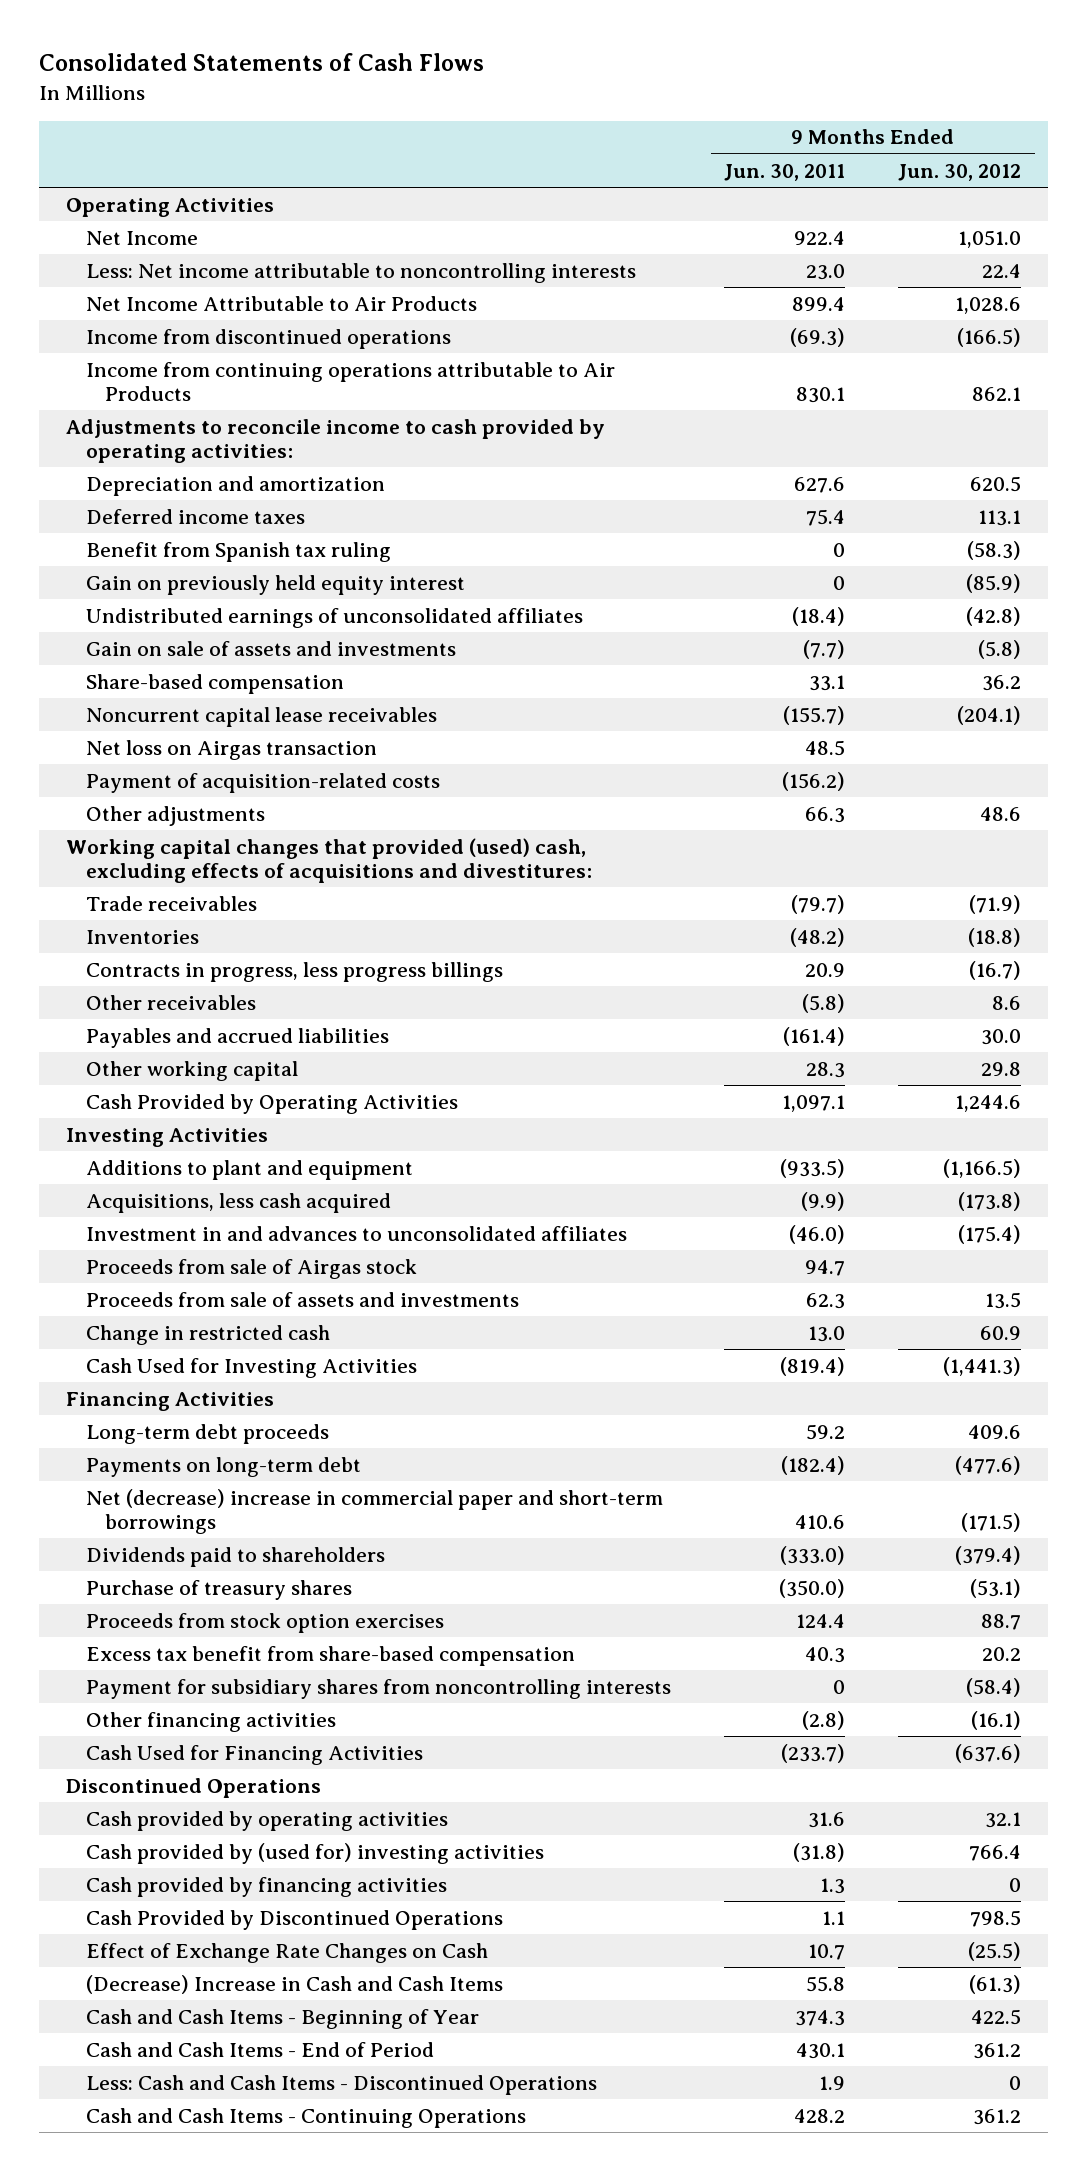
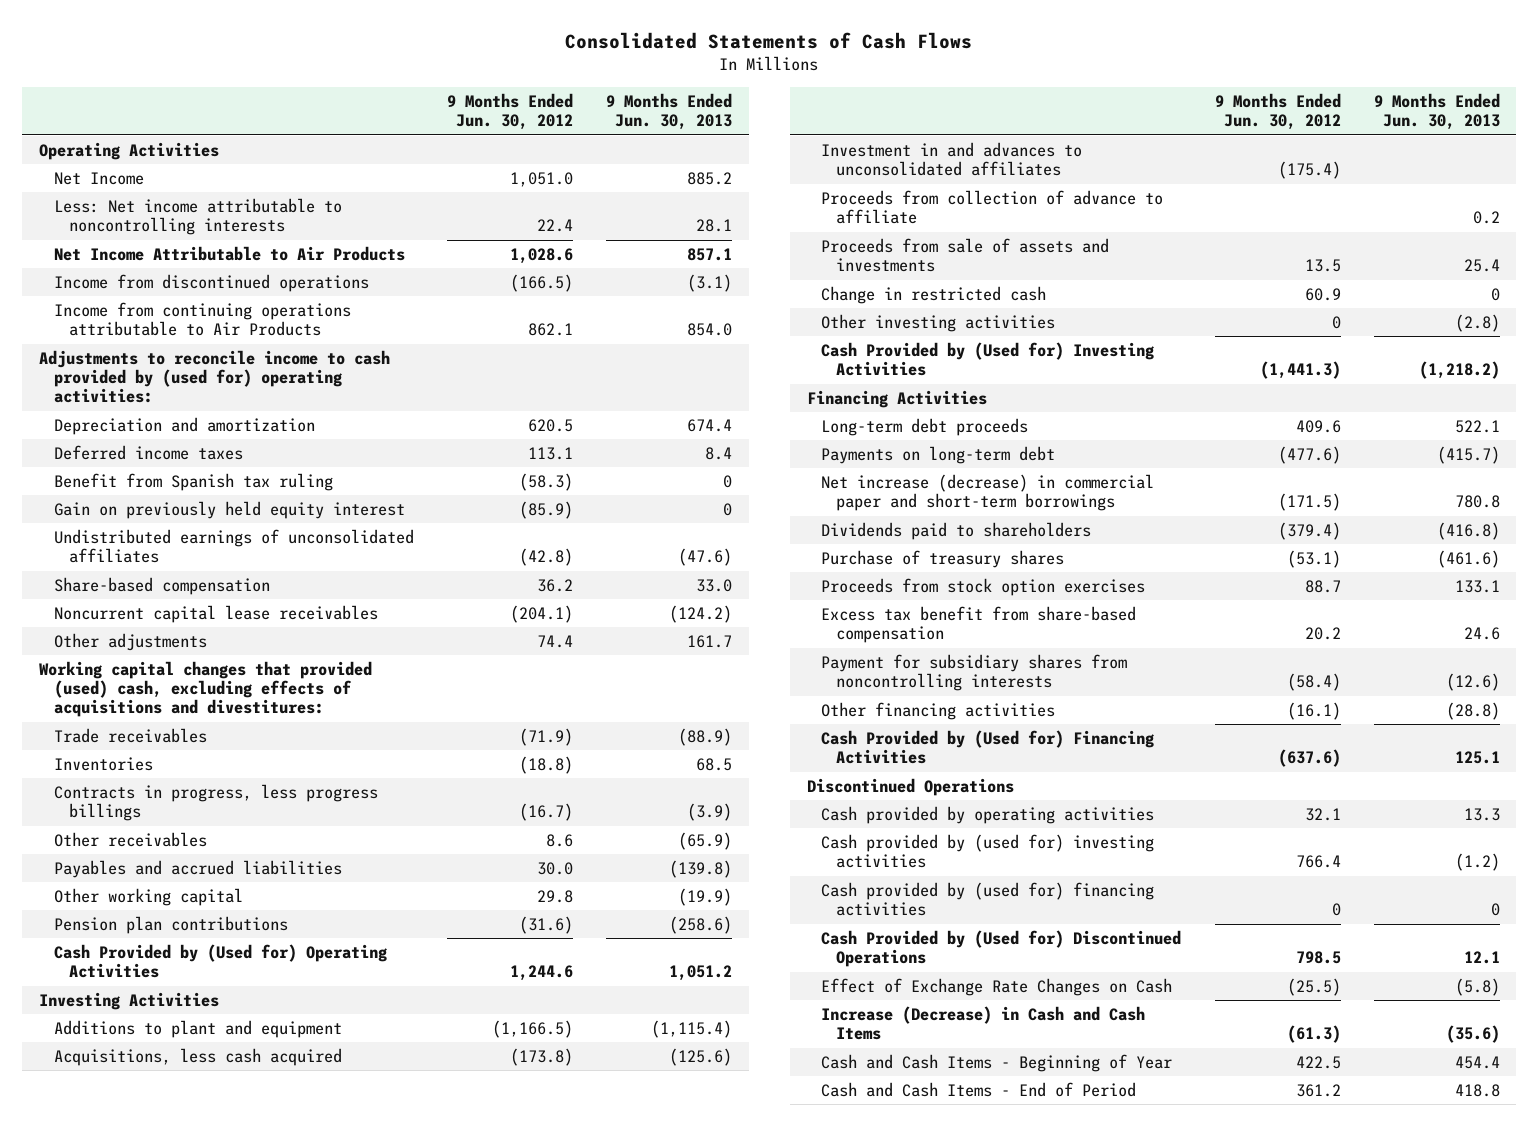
[723,163,845,181] Jun. 30, 2011 -> none
none -> [606,92,733,131] 9 Months Ended Jun. 30, 2013
[65,418,605,464] Adjustments to reconcile income to cash provided by operating activities: -> [38,350,390,404] Adjustments to reconcile income to cash provided by (used for) operating activities:
[85,640,456,656] Gain on sale of assets and investments -> none
[85,739,377,760] Net loss on Airgas transaction -> none
[85,772,440,793] Payment of acquisition-related costs -> none
[980,806,1022,821] 48.6 -> [536,635,573,649] 74.4
none -> [53,916,288,935] Pension plan contributions
[85,1093,458,1114] Cash Provided by Operating Activities -> [53,944,387,979] Cash Provided by (Used for) Operating Activities
[85,1258,417,1279] Proceeds from sale of Airgas stock -> none
none -> [821,190,1164,225] Proceeds from collection of advance to affiliate
none -> [821,314,1056,333] Other investing activities
[85,1357,417,1378] Cash Used for Investing Activities -> [821,342,1155,377] Cash Provided by (Used for) Investing Activities
[85,1488,663,1535] Net (decrease) increase in commercial paper and short-term borrowings -> [821,474,1155,512] Net increase (decrease) in commercial paper and short-term borrowings
[85,1744,423,1765] Cash Used for Financing Activities -> [821,730,1155,765] Cash Provided by (Used for) Financing Activities
[85,1876,447,1897] Cash provided by financing activities -> [821,882,1155,917] Cash provided by (used for) financing activities
[85,1909,503,1930] Cash Provided by Discontinued Operations -> [821,930,1182,968] Cash Provided by (Used for) Discontinued Operations
[85,1974,503,1994] (Decrease) Increase in Cash and Cash Items -> [821,1006,1146,1041] Increase (Decrease) in Cash and Cash Items
[85,2074,597,2095] Less: Cash and Cash Items - Discontinued Operations -> none
[85,2107,526,2128] Cash and Cash Items - Continuing Operations -> none

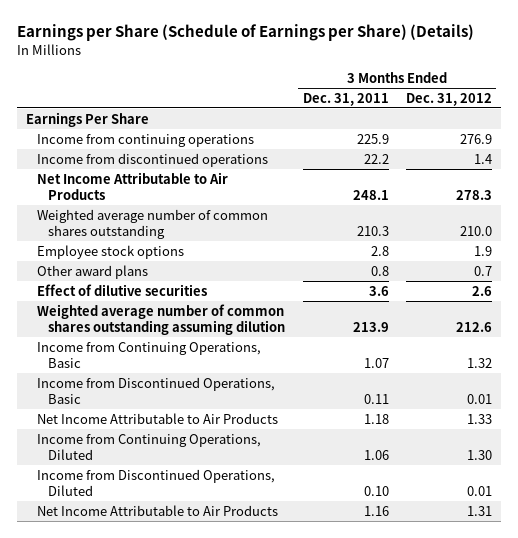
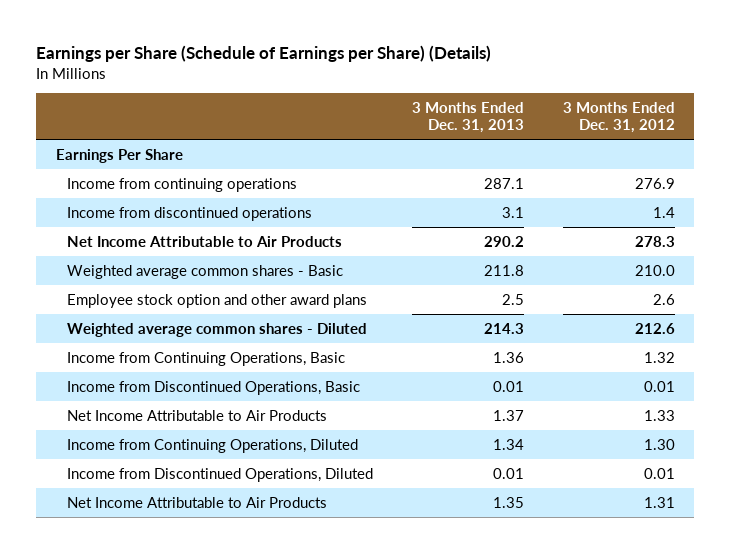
[302,92,389,106] Dec. 31, 2011 -> none
none -> [411,101,524,134] 3 Months Ended Dec. 31, 2013
[37,264,149,279] Other award plans -> none
[37,283,208,296] Effect of dilutive securities -> none
[37,208,269,240] Weighted average number of common shares outstanding -> [67,264,344,279] Weighted average common shares - Basic
[37,244,185,259] Employee stock options -> [67,293,368,308] Employee stock option and other award plans
[474,245,493,256] 1.9 -> [652,293,675,305] 2.6
[37,303,286,336] Weighted average number of common shares outstanding assuming dilution -> [67,322,368,337] Weighted average common shares - Diluted

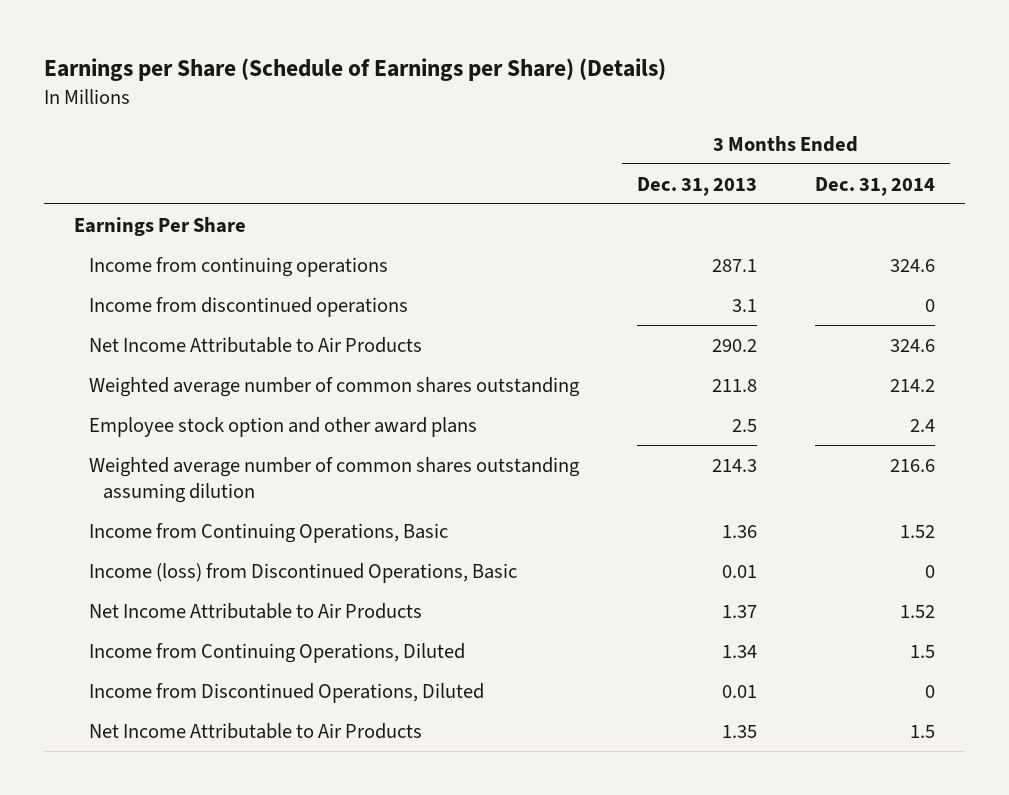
[562,101,675,134] 3 Months Ended Dec. 31, 2012 -> none
none -> [815,176,936,196] Dec. 31, 2014
[67,264,344,279] Weighted average common shares - Basic -> [88,376,580,397] Weighted average number of common shares outstanding
[67,322,368,337] Weighted average common shares - Diluted -> [88,456,580,503] Weighted average number of common shares outstanding assuming dilution
[67,380,361,395] Income from Discontinued Operations, Basic -> [88,562,517,583] Income (loss) from Discontinued Operations, Basic

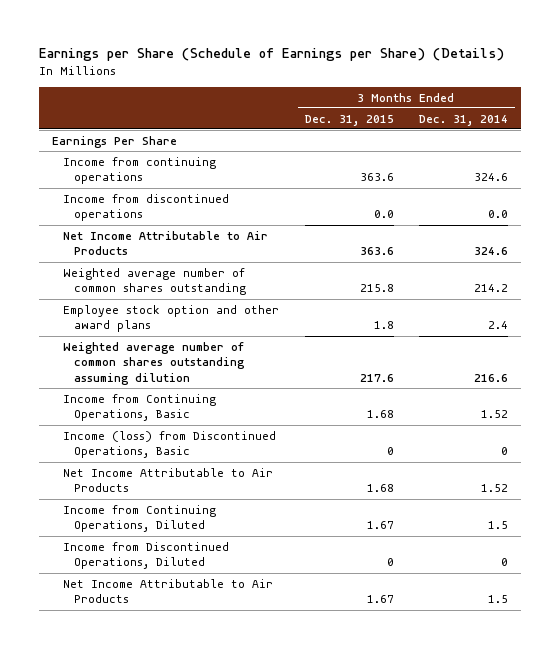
[636,176,757,196] Dec. 31, 2013 -> none
none -> [304,114,394,126] Dec. 31, 2015
[925,298,936,312] 0 -> [488,210,509,219] 0.0

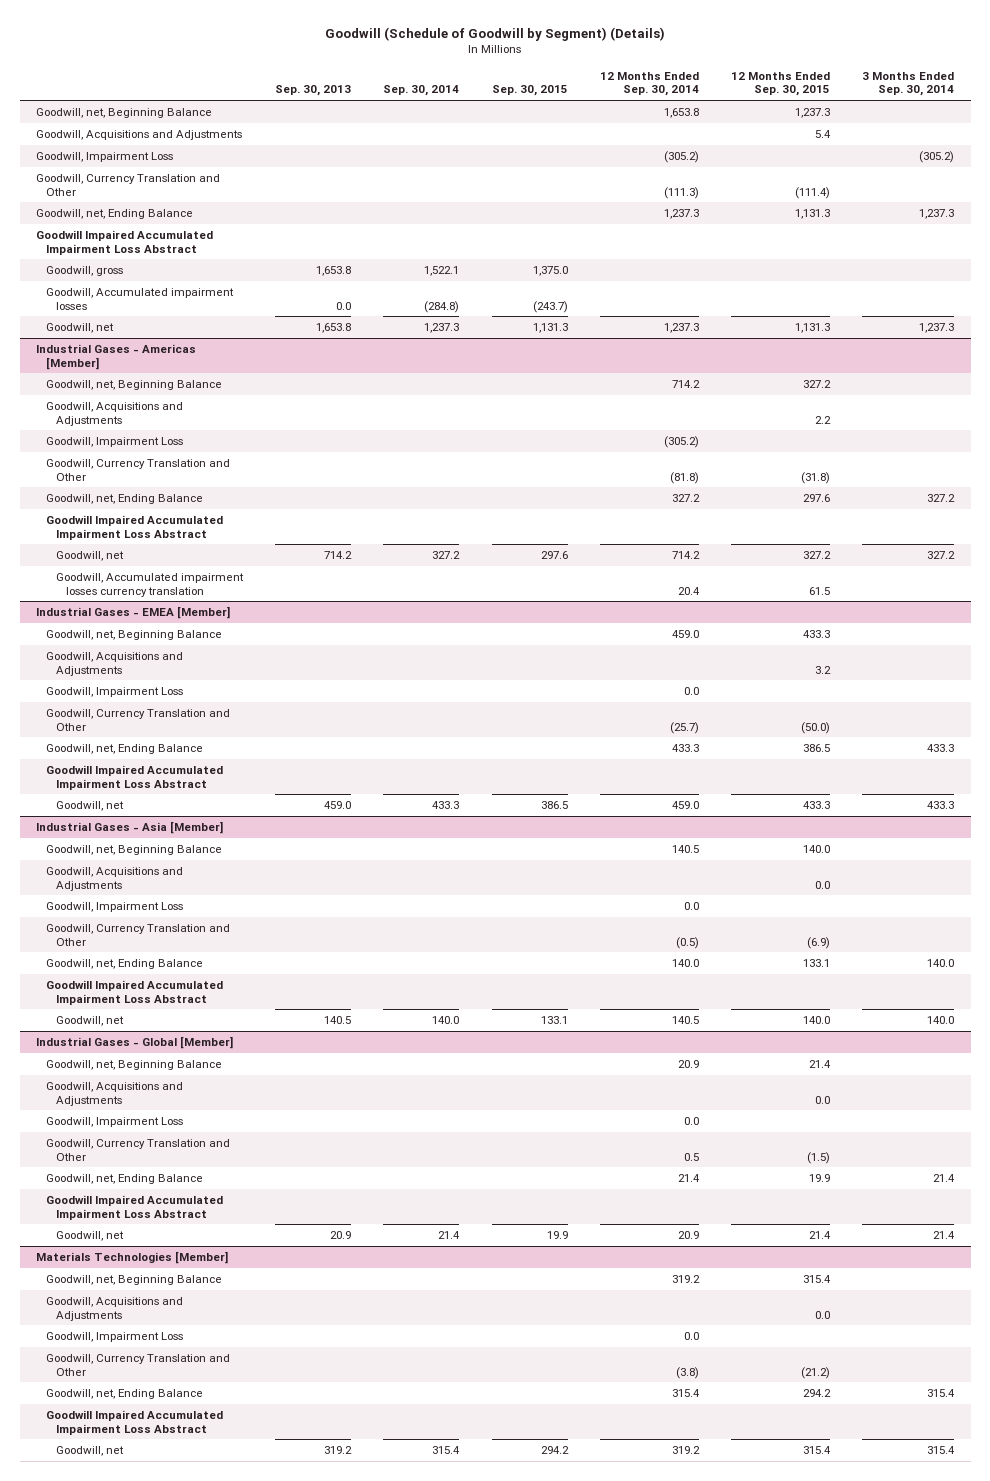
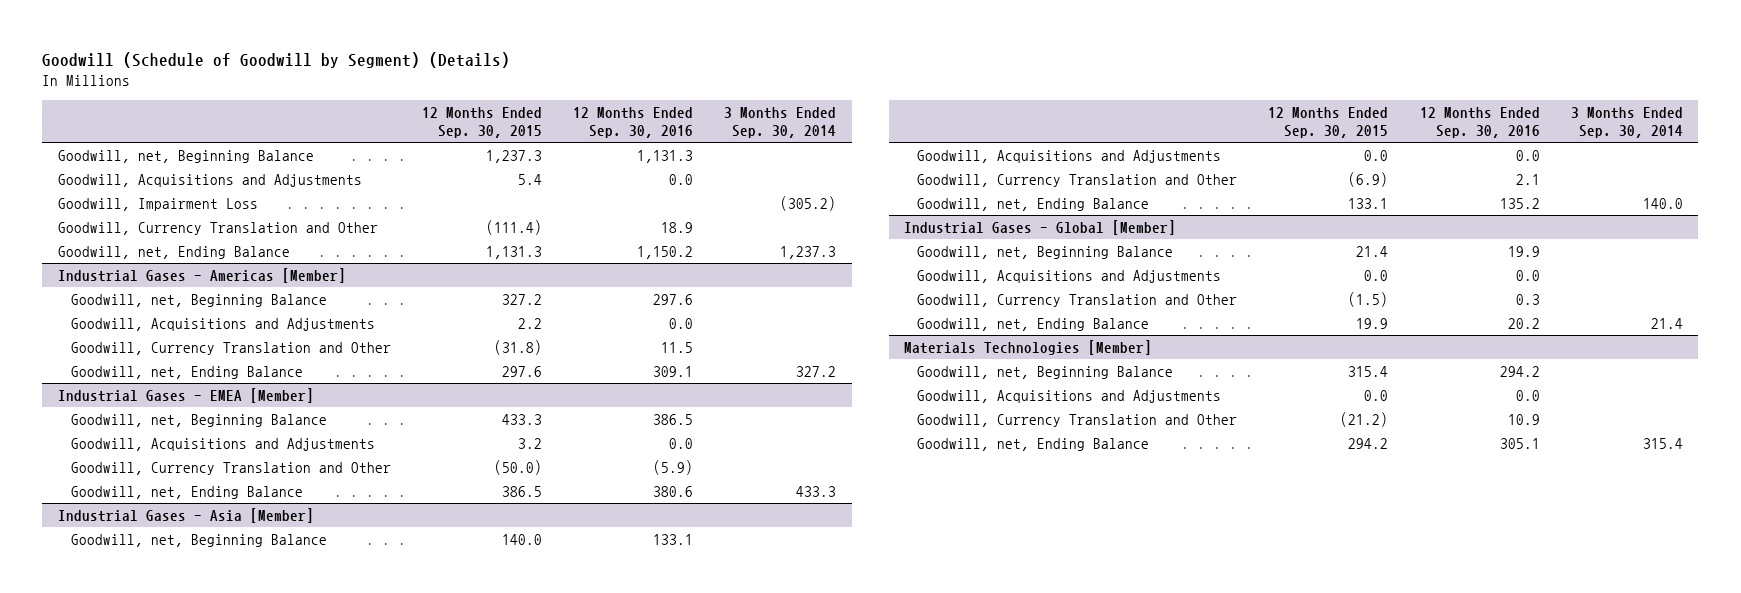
[275,85,352,97] Sep. 30, 2013 -> none
[383,85,460,97] Sep. 30, 2014 -> none
[491,85,568,97] Sep. 30, 2015 -> none
[599,71,699,97] 12 Months Ended Sep. 30, 2014 -> none
none -> [572,107,693,139] 12 Months Ended Sep. 30, 2016
[35,229,213,255] Goodwill Impaired Accumulated Impairment Loss Abstract -> none
[45,265,123,276] Goodwill, gross -> none
[45,287,234,310] Goodwill, Accumulated impairment losses -> none
[45,322,114,333] Goodwill, net -> none
[45,436,183,447] Goodwill, Impairment Loss -> none
[45,514,223,540] Goodwill Impaired Accumulated Impairment Loss Abstract -> none
[55,550,124,561] Goodwill, net -> none
[55,572,244,597] Goodwill, Accumulated impairment losses currency translation -> none
[45,686,183,697] Goodwill, Impairment Loss -> none
[45,764,223,790] Goodwill Impaired Accumulated Impairment Loss Abstract -> none
[55,800,124,811] Goodwill, net -> none
[45,901,183,912] Goodwill, Impairment Loss -> none
[45,979,223,1005] Goodwill Impaired Accumulated Impairment Loss Abstract -> none
[55,1015,124,1026] Goodwill, net -> none
[45,1116,183,1127] Goodwill, Impairment Loss -> none
[45,1194,223,1220] Goodwill Impaired Accumulated Impairment Loss Abstract -> none
[55,1230,124,1241] Goodwill, net -> none
[45,1331,183,1342] Goodwill, Impairment Loss -> none
[45,1409,223,1435] Goodwill Impaired Accumulated Impairment Loss Abstract -> none
[55,1445,124,1456] Goodwill, net -> none

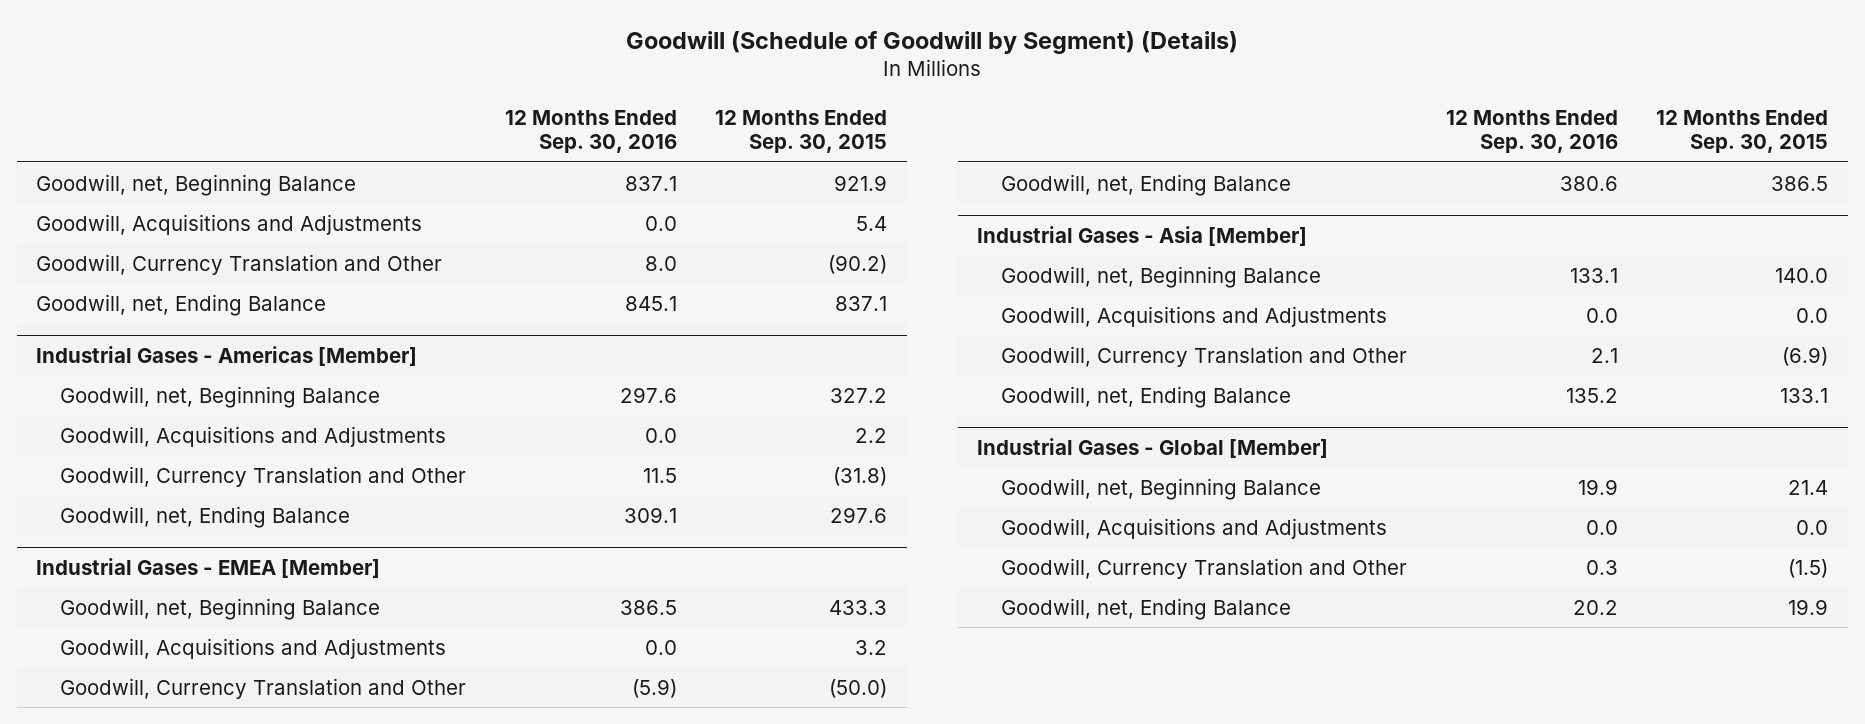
[724,107,837,139] 3 Months Ended Sep. 30, 2014 -> none
[485,149,542,163] 1,237.3 -> [834,174,888,191] 921.9
[636,149,693,163] 1,131.3 -> [624,175,677,191] 837.1
[57,197,258,211] Goodwill, Impairment Loss -> none
[485,219,542,235] (111.4) -> [828,254,888,274] (90.2)
[660,221,693,233] 18.9 -> [644,255,677,271] 8.0
[485,245,542,259] 1,131.3 -> [835,295,888,311] 837.1
[636,245,693,259] 1,150.2 -> [624,295,677,311] 845.1
[904,339,1153,355] Materials Technologies [Member] -> none
[917,365,1174,379] Goodwill, net, Beginning Balance -> none
[917,389,1222,403] Goodwill, Acquisitions and Adjustments -> none
[917,413,1238,427] Goodwill, Currency Translation and Other -> none
[917,437,1150,451] Goodwill, net, Ending Balance -> none

